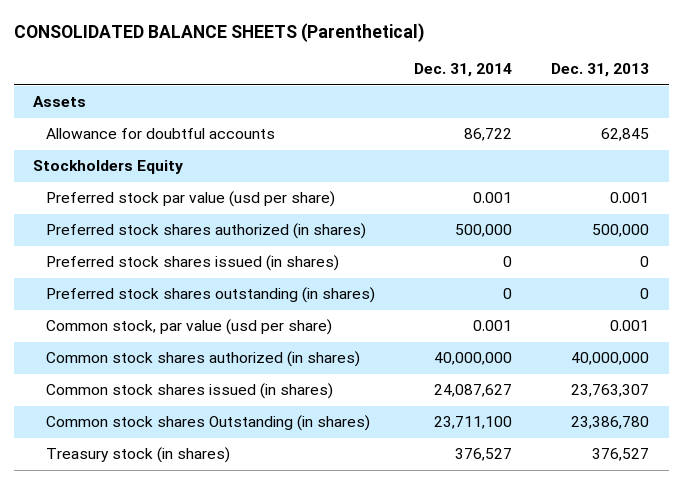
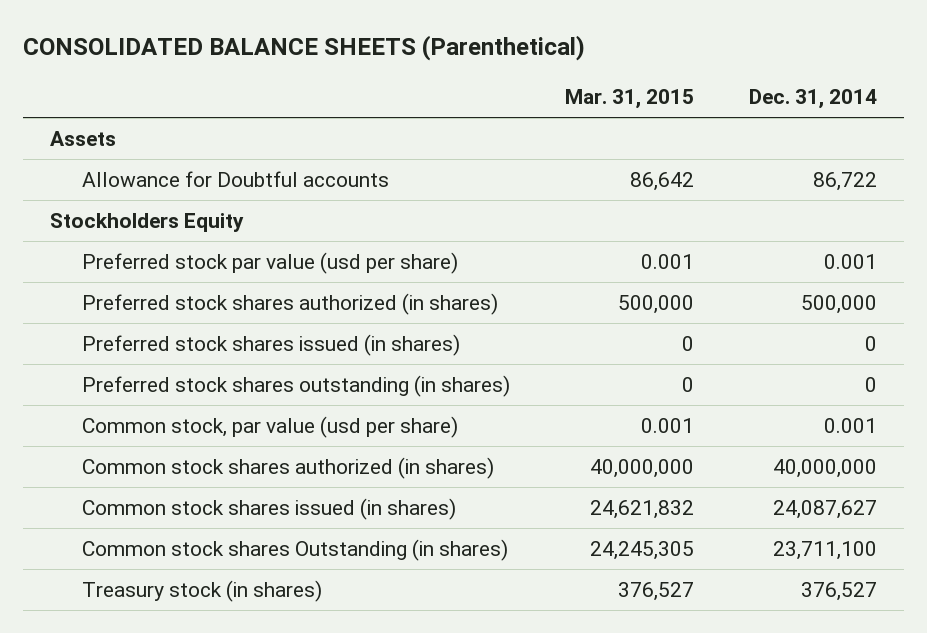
[551,63,650,78] Dec. 31, 2013 -> none
none -> [565,89,695,110] Mar. 31, 2015
[46,128,276,140] Allowance for doubtful accounts -> [82,170,390,187] Allowance for Doubtful accounts

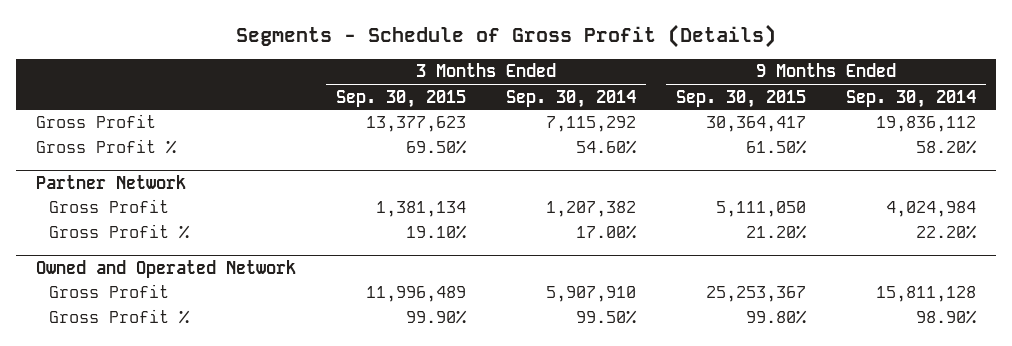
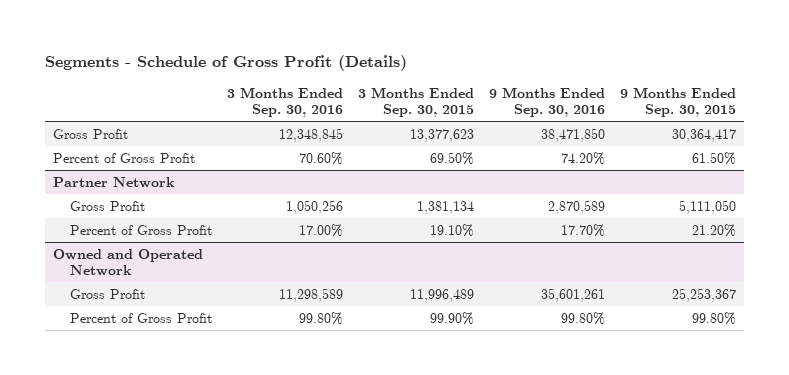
[505,89,636,108] Sep. 30, 2014 -> none
[845,89,976,108] Sep. 30, 2014 -> none
none -> [227,87,344,118] 3 Months Ended Sep. 30, 2016
none -> [489,87,606,118] 9 Months Ended Sep. 30, 2016
[36,139,178,155] Gross Profit % -> [52,152,195,163] Percent of Gross Profit
[48,224,190,240] Gross Profit % -> [70,224,213,235] Percent of Gross Profit
[48,309,190,325] Gross Profit % -> [70,312,213,323] Percent of Gross Profit

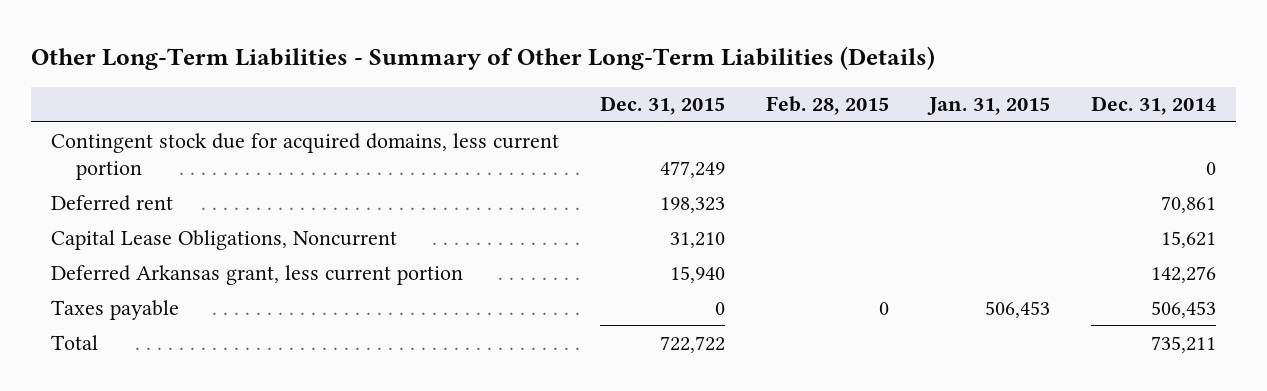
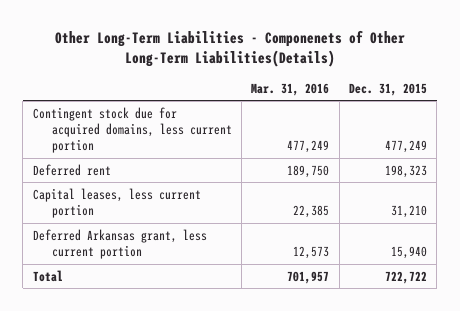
[30,45,935,70] Other Long-Term Liabilities - Summary of Other Long-Term Liabilities (Details) -> [54,29,405,67] Other Long-Term Liabilities - Componenets of Other Long-Term Liabilities(Details)
[765,96,889,116] Feb. 28, 2015 -> none
[927,97,1051,116] Jan. 31, 2015 -> none
[1090,96,1216,116] Dec. 31, 2014 -> none
none -> [251,82,330,96] Mar. 31, 2016
[51,229,398,250] Capital Lease Obligations, Noncurrent -> [32,187,201,218] Capital leases, less current portion
[51,299,180,320] Taxes payable -> none

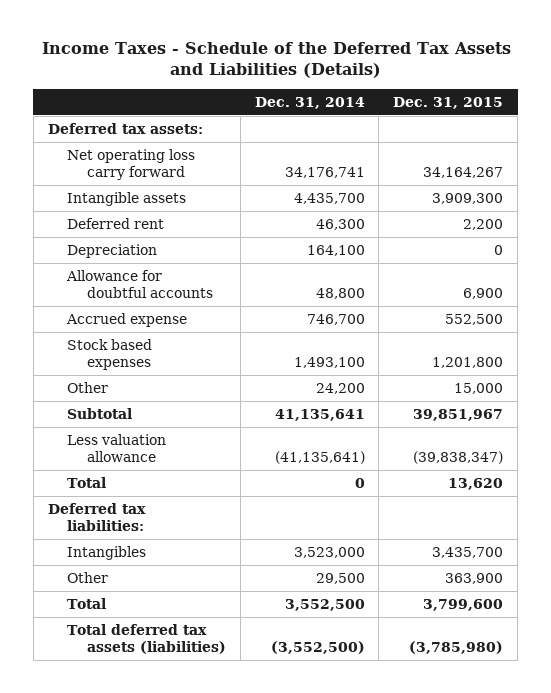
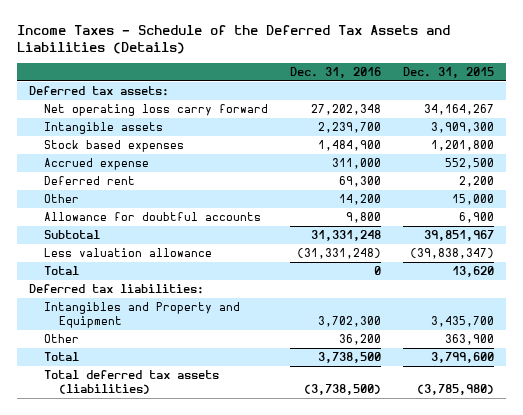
[254,96,365,109] Dec. 31, 2014 -> none
none -> [290,67,382,79] Dec. 31, 2016
[67,243,158,258] Depreciation -> none
[66,312,188,327] Accrued expense -> [43,158,149,171] Accrued expense
[67,217,165,229] Deferred rent -> [43,176,135,186] Deferred rent
[66,269,213,298] Allowance for doubtful accounts -> [43,212,261,222] Allowance for doubtful accounts
[67,545,147,560] Intangibles -> [43,302,240,329] Intangibles and Property and Equipment

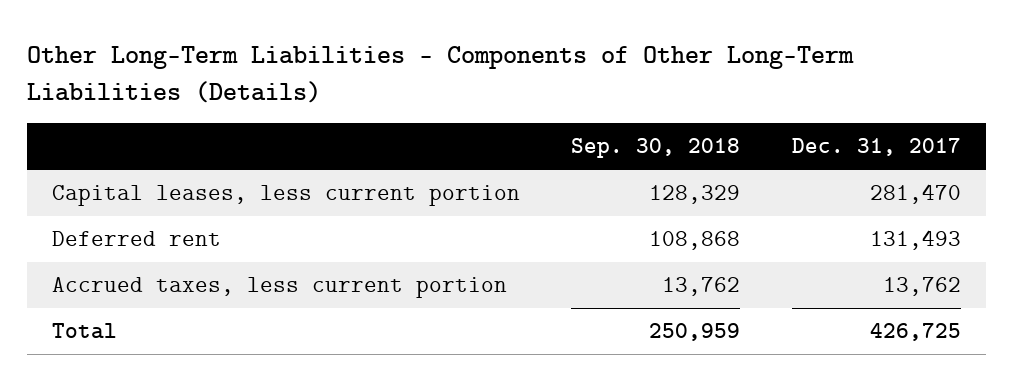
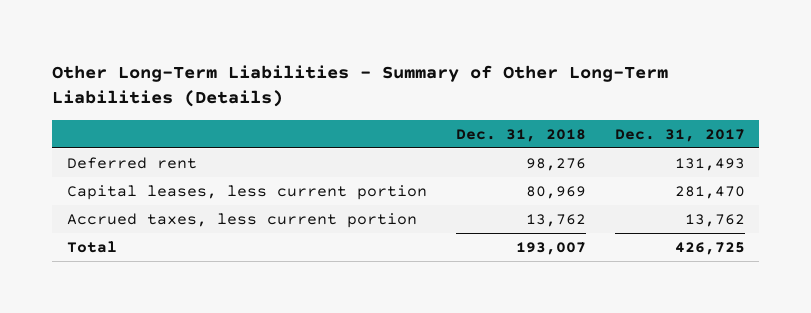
[26,46,854,103] Other Long-Term Liabilities - Components of Other Long-Term Liabilities (Details) -> [52,64,669,108] Other Long-Term Liabilities - Summary of Other Long-Term Liabilities (Details)
[571,138,741,159] Sep. 30, 2018 -> none
none -> [455,128,586,142] Dec. 31, 2018
[52,185,521,207] Capital leases, less current portion -> [66,184,427,200] Capital leases, less current portion

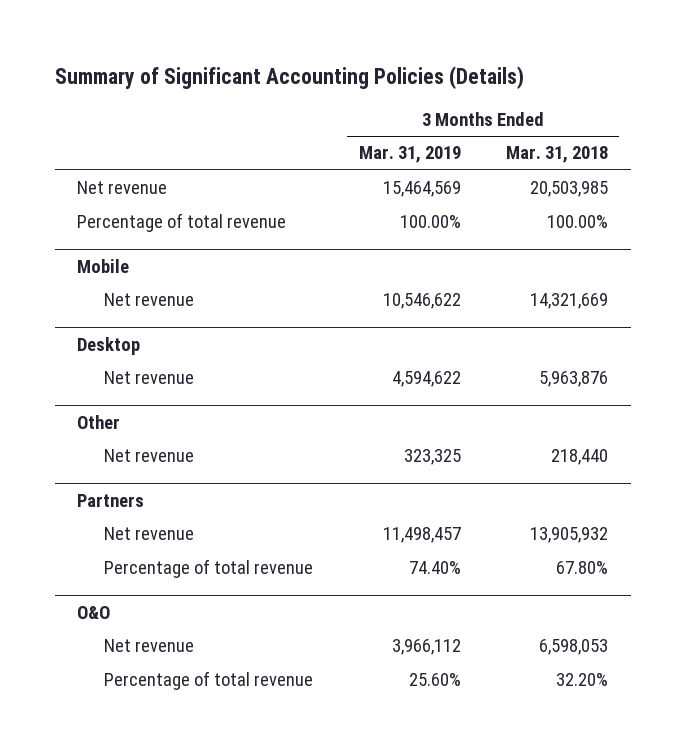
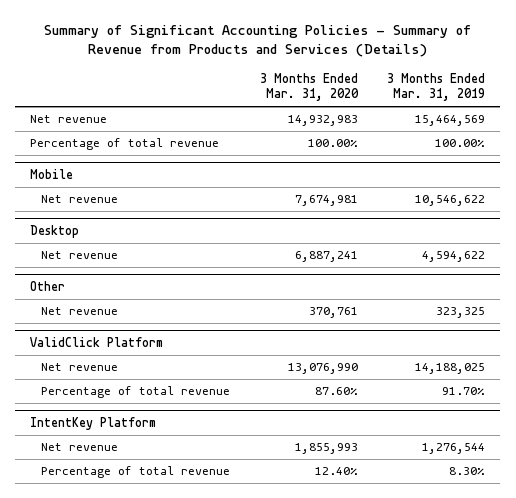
[54,65,524,89] Summary of Significant Accounting Policies (Details) -> [43,24,471,57] Summary of Significant Accounting Policies - Summary of Revenue from Products and Services (Details)
[506,146,609,164] Mar. 31, 2018 -> none
none -> [259,72,359,102] 3 Months Ended Mar. 31, 2020
[77,494,145,508] Partners -> [30,337,164,348] ValidClick Platform
[382,527,461,544] 11,498,457 -> [415,363,486,375] 14,188,025
[408,561,461,575] 74.40% -> [442,387,486,396] 91.70%
[77,606,111,620] O&O -> [30,417,157,431] IntentKey Platform
[391,639,461,656] 3,966,112 -> [422,443,486,455] 1,276,544
[408,673,461,687] 25.60% -> [449,467,486,476] 8.30%

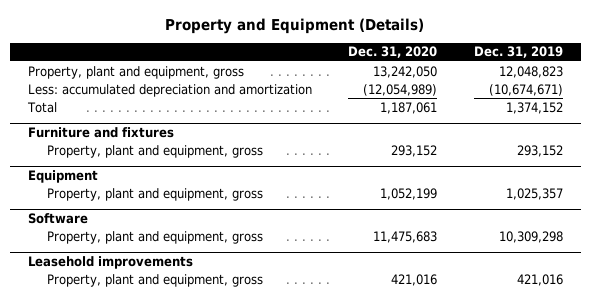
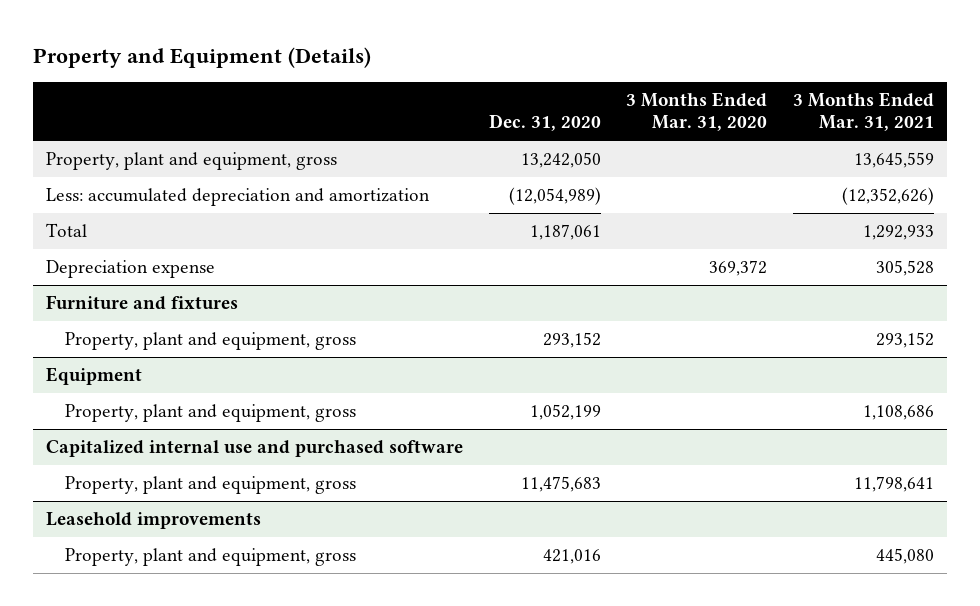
[473,46,563,59] Dec. 31, 2019 -> none
none -> [626,92,768,132] 3 Months Ended Mar. 31, 2020
none -> [792,92,934,132] 3 Months Ended Mar. 31, 2021
none -> [46,260,216,279] Depreciation expense
[28,213,89,225] Software -> [46,440,464,458] Capitalized internal use and purchased software

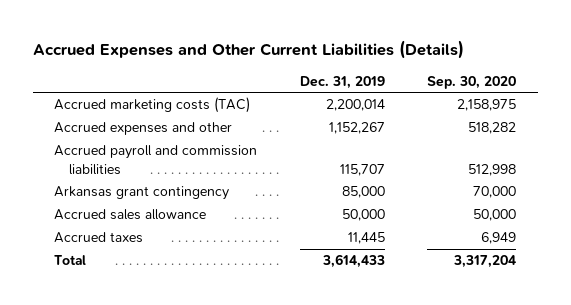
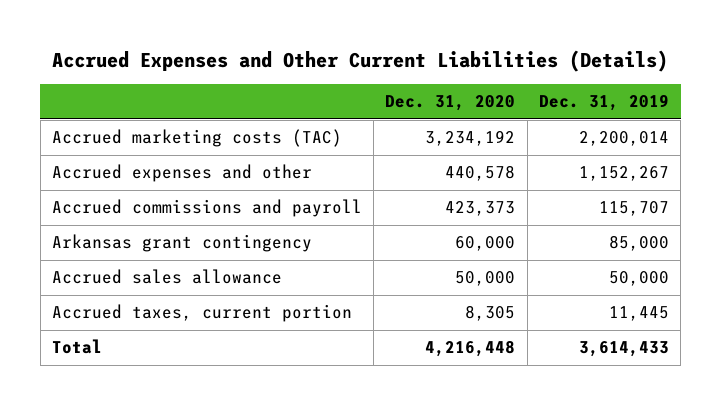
[427,75,517,89] Sep. 30, 2020 -> none
none -> [385,95,516,112] Dec. 31, 2020
[54,145,258,175] Accrued payroll and commission liabilities -> [51,199,362,218] Accrued commissions and payroll
[54,232,144,244] Accrued taxes -> [51,304,352,323] Accrued taxes, current portion

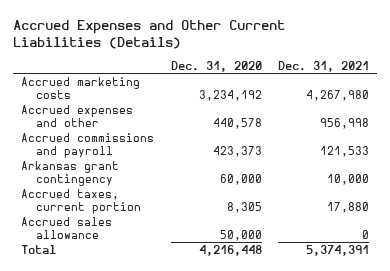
[538,94,669,112] Dec. 31, 2019 -> none
none -> [278,60,370,72] Dec. 31, 2021
[51,129,342,148] Accrued marketing costs (TAC) -> [21,77,141,99] Accrued marketing costs
[51,269,282,285] Accrued sales allowance -> [21,217,113,239] Accrued sales allowance

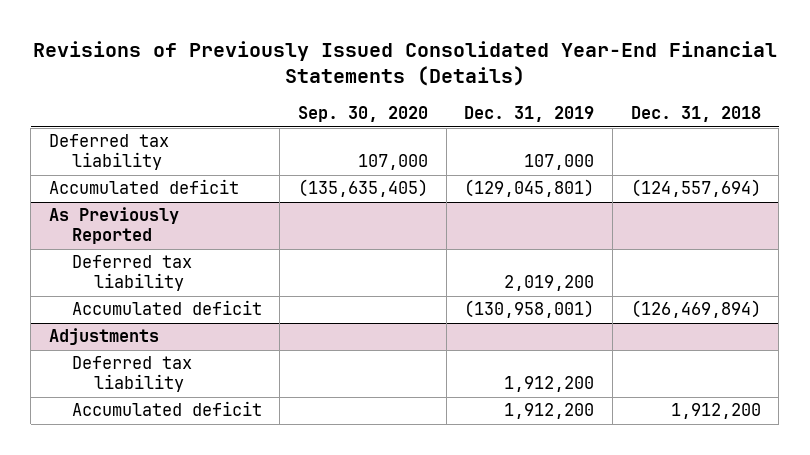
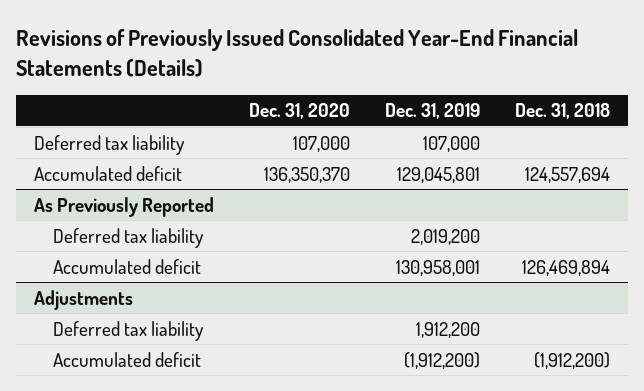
[297,106,428,123] Sep. 30, 2020 -> none
none -> [248,103,350,120] Dec. 31, 2020
[464,179,595,198] (129,045,801) -> [397,166,481,183] 129,045,801
[630,179,761,198] (124,557,694) -> [525,166,611,183] 124,557,694
[464,300,595,319] (130,958,001) -> [396,259,481,276] 130,958,001
[630,300,761,319] (126,469,894) -> [522,259,611,276] 126,469,894
[504,403,595,420] 1,912,200 -> [404,351,481,369] (1,912,200)
[670,403,761,420] 1,912,200 -> [534,351,611,369] (1,912,200)

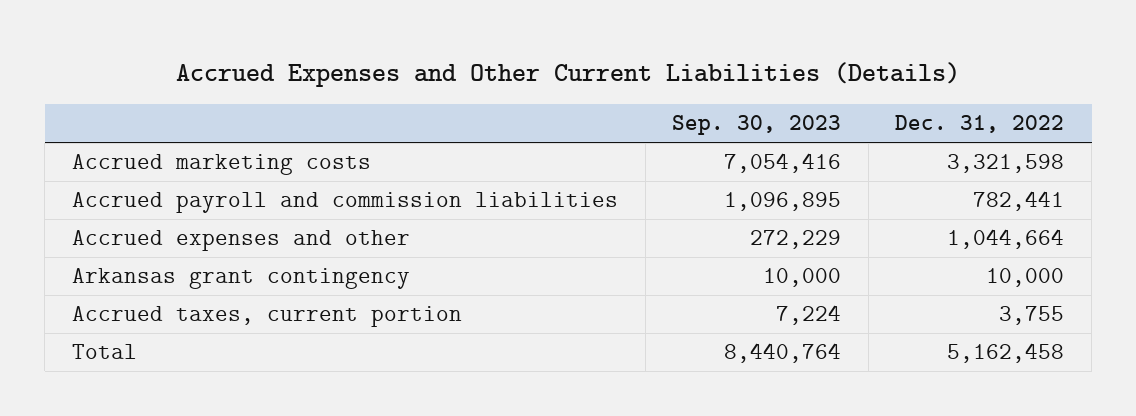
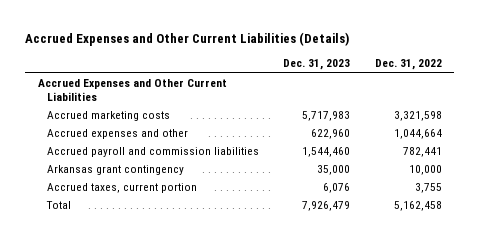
[672,115,842,136] Sep. 30, 2023 -> none
none -> [283,59,351,71] Dec. 31, 2023
none -> [37,79,227,101] Accrued Expenses and Other Current Liabilities
[71,192,618,214] Accrued payroll and commission liabilities -> [46,147,259,158] Accrued payroll and commission liabilities

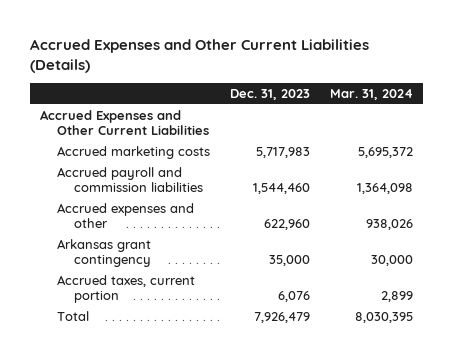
[374,59,442,71] Dec. 31, 2022 -> none
none -> [329,89,413,101] Mar. 31, 2024
[46,129,188,140] Accrued expenses and other -> [57,203,195,229] Accrued expenses and other

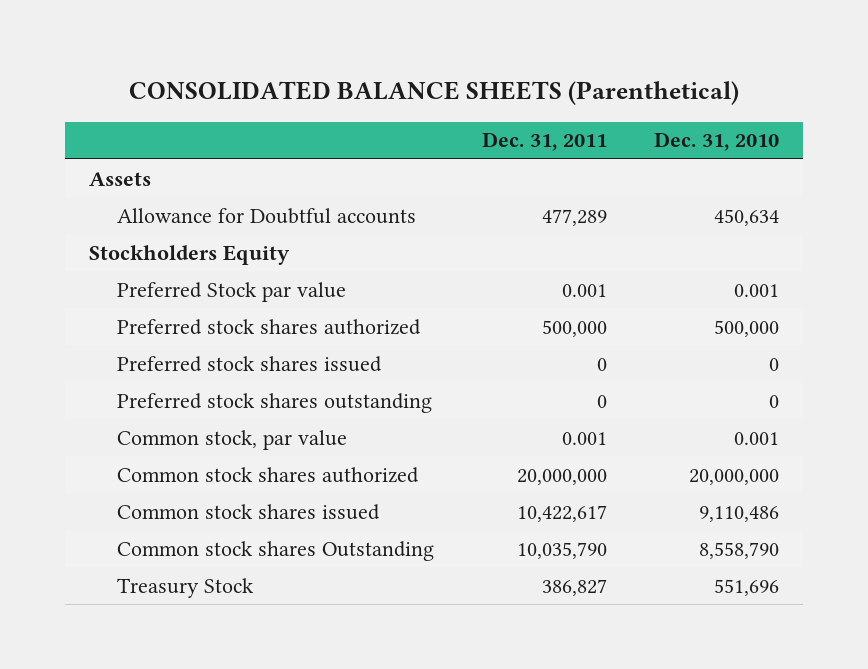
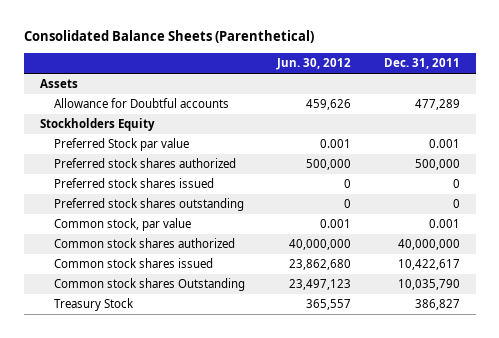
[128,81,739,106] CONSOLIDATED BALANCE SHEETS (Parenthetical) -> [23,30,314,44] Consolidated Balance Sheets (Parenthetical)
[653,132,779,152] Dec. 31, 2010 -> none
none -> [276,58,352,71] Jun. 30, 2012
[516,468,607,485] 20,000,000 -> [397,239,460,251] 40,000,000

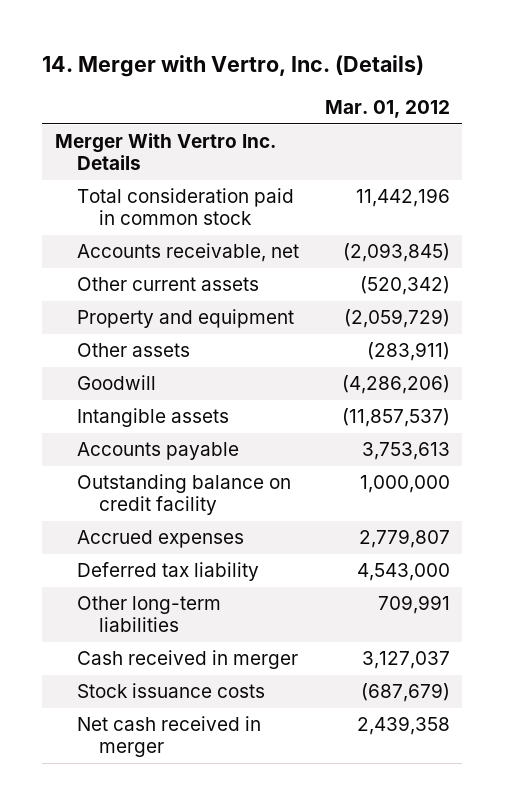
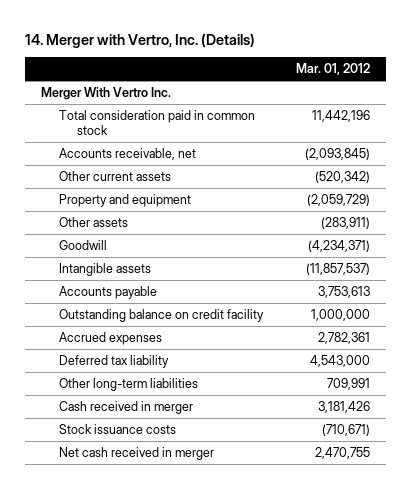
[55,133,277,171] Merger With Vertro Inc. Details -> [41,87,172,101] Merger With Vertro Inc.
[341,375,450,395] (4,286,206) -> [307,240,370,253] (4,234,371)
[358,529,450,549] 2,779,807 -> [317,332,370,345] 2,782,361
[361,651,450,670] 3,127,037 -> [317,401,370,414] 3,181,426
[360,683,450,703] (687,679) -> [321,424,370,437] (710,671)
[356,716,450,736] 2,439,358 -> [314,447,370,460] 2,470,755

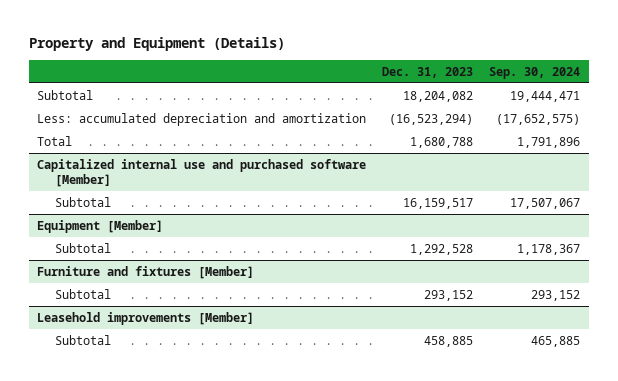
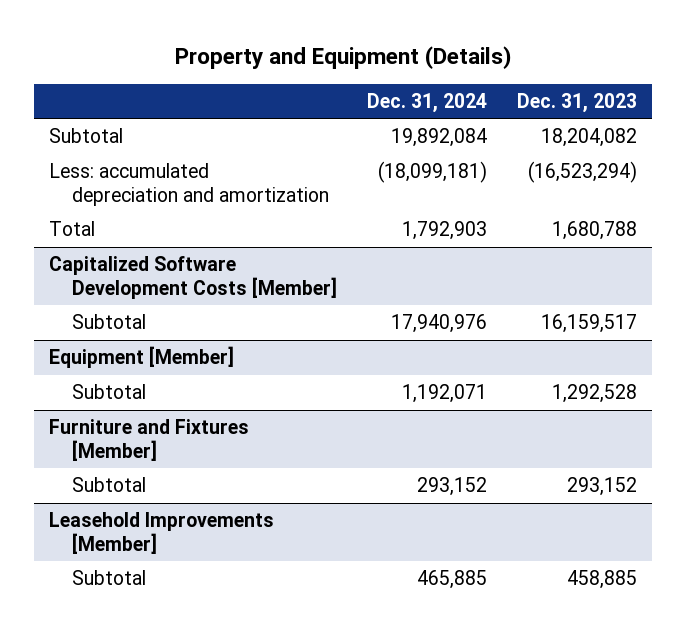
[489,66,581,79] Sep. 30, 2024 -> none
none -> [367,92,488,113] Dec. 31, 2024
[37,158,367,188] Capitalized internal use and purchased software [Member] -> [48,256,338,299] Capitalized Software Development Costs [Member]
[37,265,255,279] Furniture and fixtures [Member] -> [48,419,249,461] Furniture and Fixtures [Member]
[37,311,255,325] Leasehold improvements [Member] -> [48,512,274,554] Leasehold Improvements [Member]

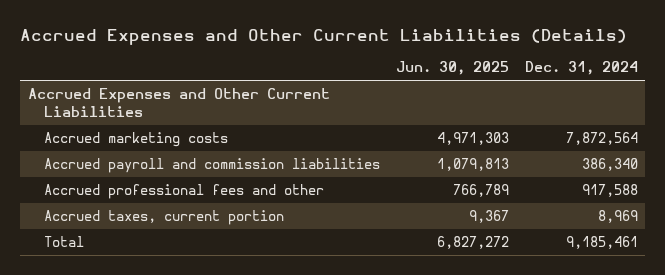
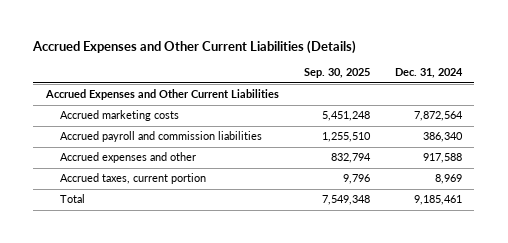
[395,61,509,76] Jun. 30, 2025 -> none
none -> [303,68,370,79] Sep. 30, 2025
[43,184,324,200] Accrued professional fees and other -> [59,152,196,164] Accrued expenses and other

